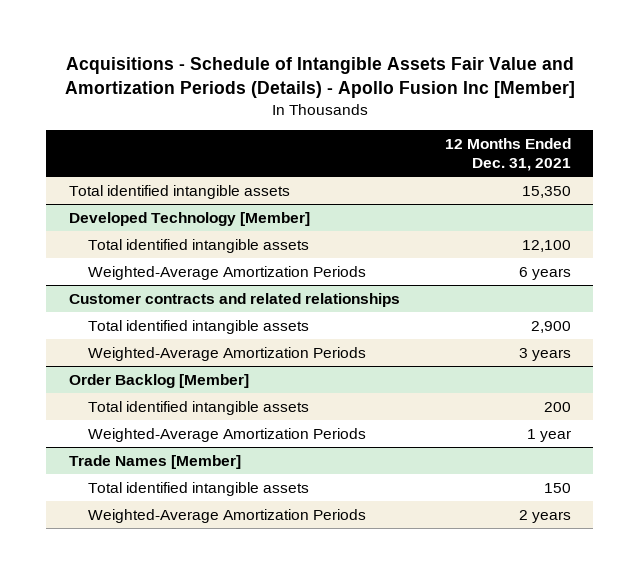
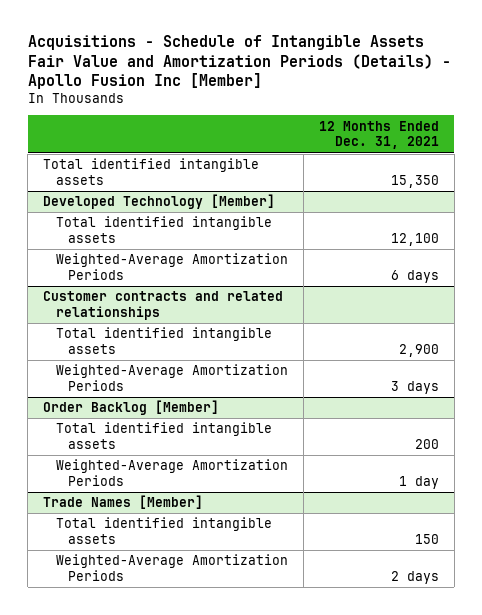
[518,266,571,280] 6 years -> [390,270,439,284] 6 days
[518,347,571,361] 3 years -> [390,381,439,395] 3 days
[526,428,571,442] 1 year -> [398,476,439,490] 1 day
[518,509,571,523] 2 years -> [390,571,439,585] 2 days

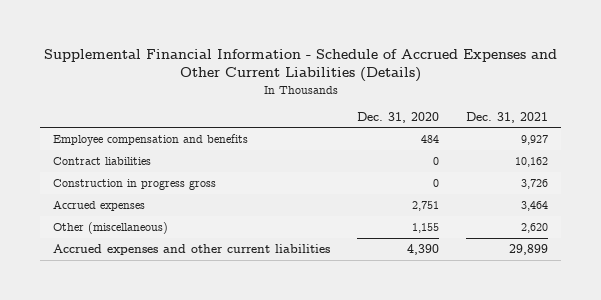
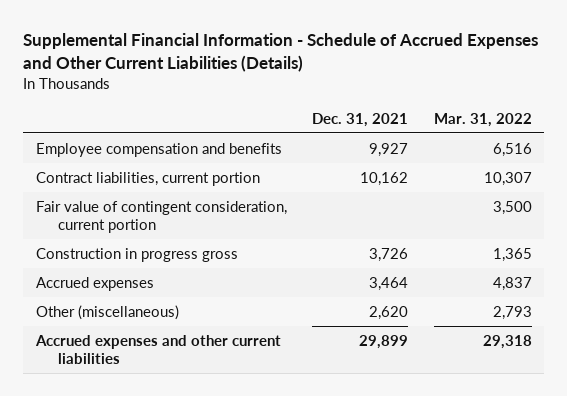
[357,111,440,123] Dec. 31, 2020 -> none
none -> [433,112,532,127] Mar. 31, 2022
[53,157,152,166] Contract liabilities -> [35,171,260,186] Contract liabilities, current portion
none -> [35,200,287,233] Fair value of contingent consideration, current portion

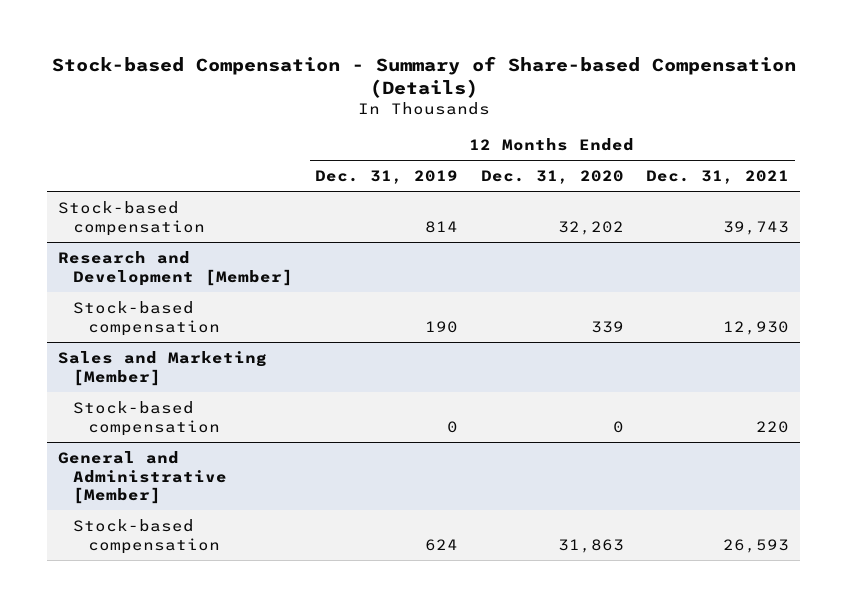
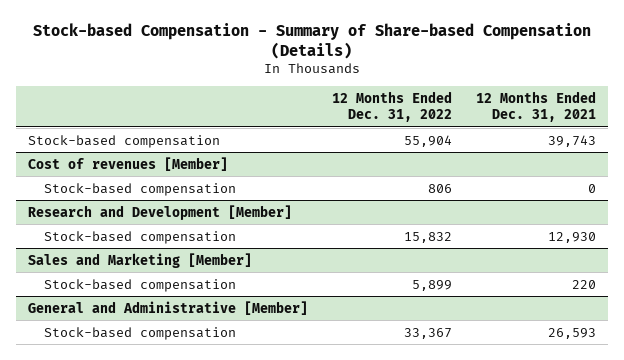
[315,170,459,185] Dec. 31, 2019 -> none
[480,170,624,185] Dec. 31, 2020 -> none
none -> [331,90,452,123] 12 Months Ended Dec. 31, 2022
none -> [27,156,228,171] Cost of revenues [Member]
none -> [43,182,236,196] Stock-based compensation

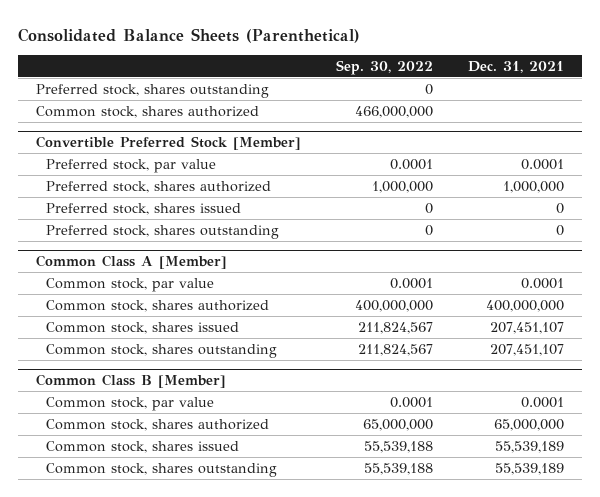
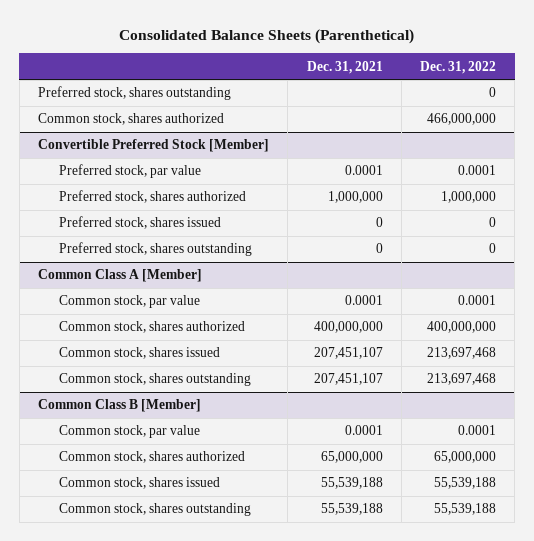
[336,59,434,75] Sep. 30, 2022 -> none
none -> [419,60,496,74] Dec. 31, 2022
[495,440,565,453] 55,539,189 -> [320,477,383,490] 55,539,188
[495,462,565,475] 55,539,189 -> [320,503,383,516] 55,539,188

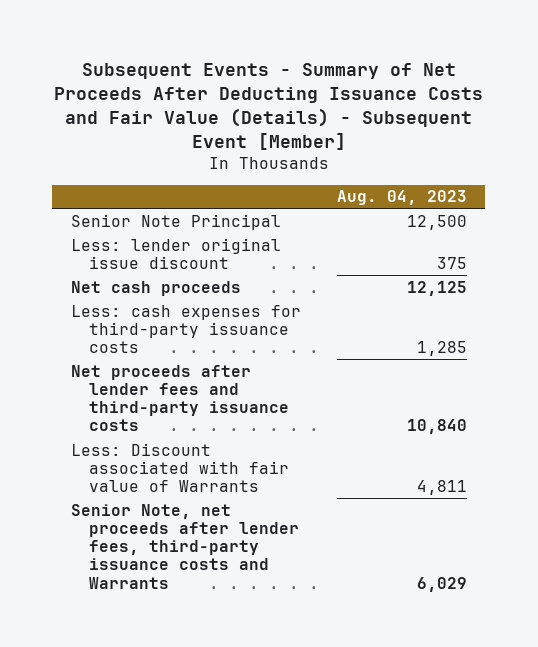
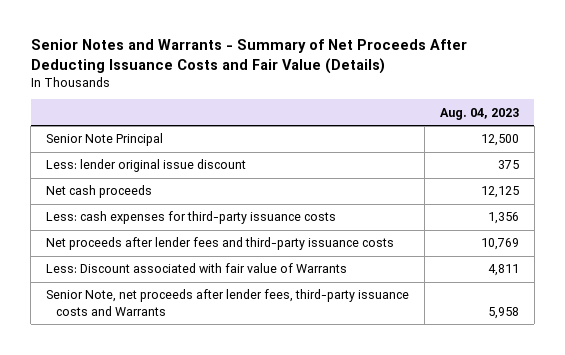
[53,63,483,151] Subsequent Events - Summary of Net Proceeds After Deducting Issuance Costs and Fair Value (Details) - Subsequent Event [Member] -> [30,39,467,74] Senior Notes and Warrants - Summary of Net Proceeds After Deducting Issuance Costs and Fair Value (Details)
[416,341,467,357] 1,285 -> [487,212,519,225] 1,356
[406,419,467,435] 10,840 -> [480,238,519,251] 10,769
[416,576,467,592] 6,029 -> [487,306,519,319] 5,958

